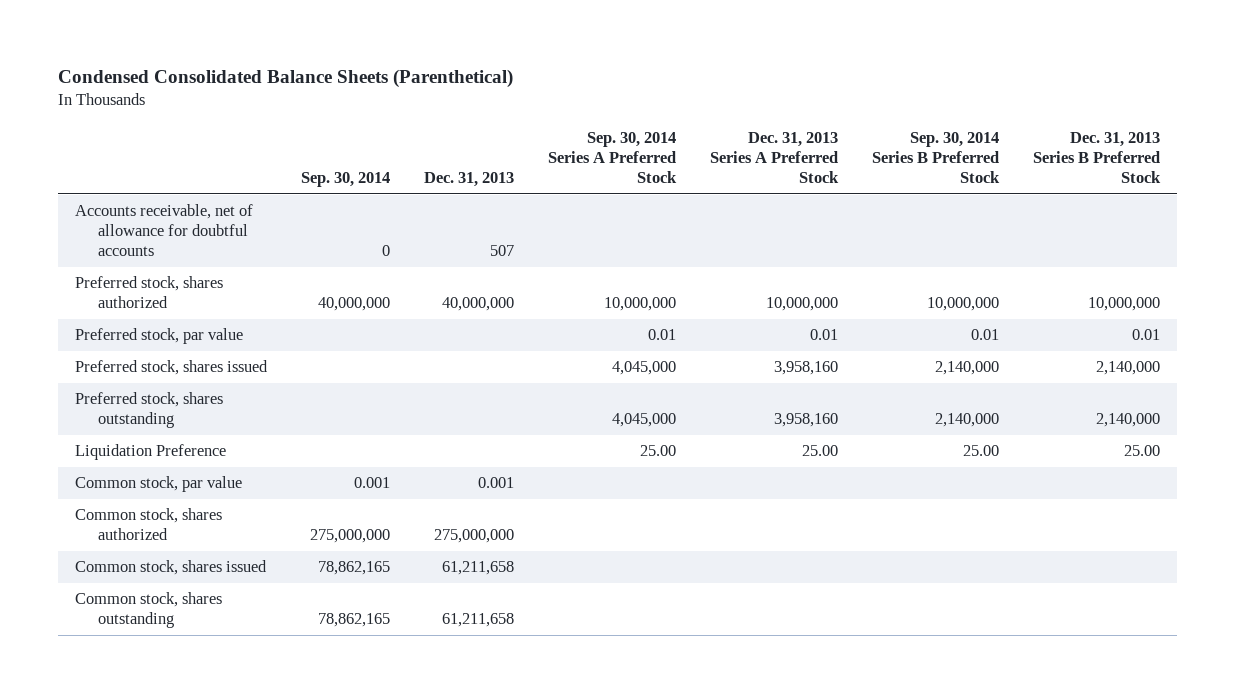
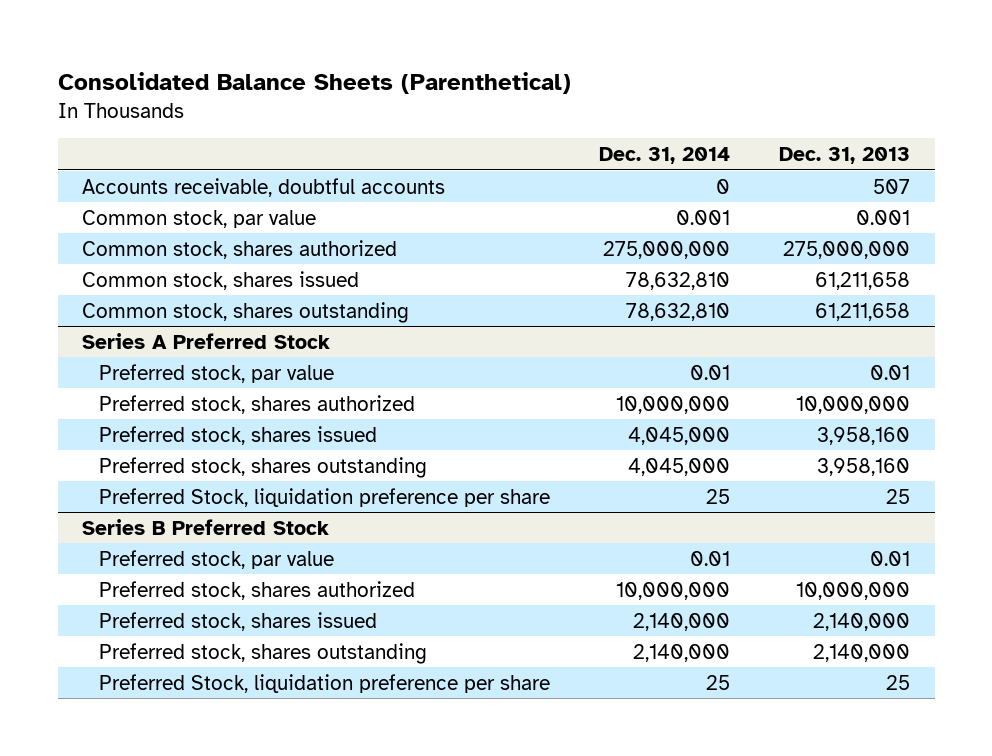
[57,69,513,89] Condensed Consolidated Balance Sheets (Parenthetical) -> [57,71,571,94] Consolidated Balance Sheets (Parenthetical)
[300,171,390,187] Sep. 30, 2014 -> none
[547,132,677,183] Sep. 30, 2014 Series A Preferred Stock -> none
[709,132,839,183] Dec. 31, 2013 Series A Preferred Stock -> none
[871,132,1000,183] Sep. 30, 2014 Series B Preferred Stock -> none
[1032,132,1161,183] Dec. 31, 2013 Series B Preferred Stock -> none
none -> [599,147,731,165] Dec. 31, 2014
[74,276,223,309] Preferred stock, shares authorized -> none
[74,328,243,345] Preferred stock, par value -> none
[74,360,268,376] Preferred stock, shares issued -> none
[74,392,223,429] Preferred stock, shares outstanding -> none
[74,444,226,461] Liquidation Preference -> none
[74,204,253,257] Accounts receivable, net of allowance for doubtful accounts -> [82,177,446,197] Accounts receivable, doubtful accounts
none -> [82,332,331,349] Series A Preferred Stock
none -> [99,363,335,383] Preferred stock, par value
none -> [99,394,416,414] Preferred stock, shares authorized
none -> [99,425,378,445] Preferred stock, shares issued
none -> [99,456,428,478] Preferred stock, shares outstanding
none -> [99,487,551,507] Preferred Stock, liquidation preference per share
none -> [82,518,330,535] Series B Preferred Stock
none -> [99,549,335,569] Preferred stock, par value
none -> [99,580,416,600] Preferred stock, shares authorized
none -> [99,611,378,631] Preferred stock, shares issued
none -> [99,642,428,664] Preferred stock, shares outstanding
none -> [99,673,551,693] Preferred Stock, liquidation preference per share

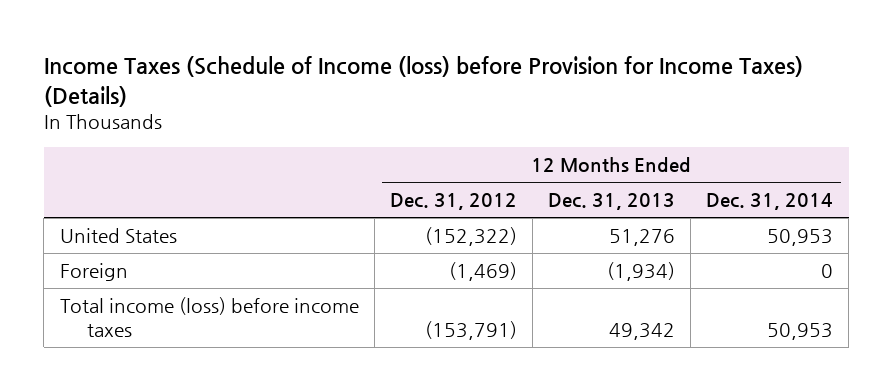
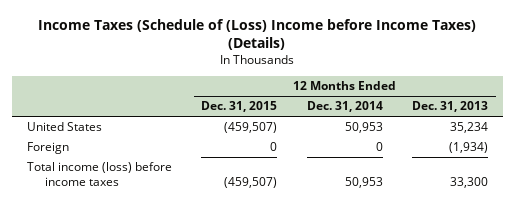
[43,56,803,107] Income Taxes (Schedule of Income (loss) before Provision for Income Taxes) (Details) -> [38,19,477,51] Income Taxes (Schedule of (Loss) Income before Income Taxes) (Details)
[389,193,517,211] Dec. 31, 2012 -> none
none -> [201,101,278,113] Dec. 31, 2015
[608,229,675,247] 51,276 -> [450,122,489,134] 35,234
[608,323,675,341] 49,342 -> [450,176,489,188] 33,300

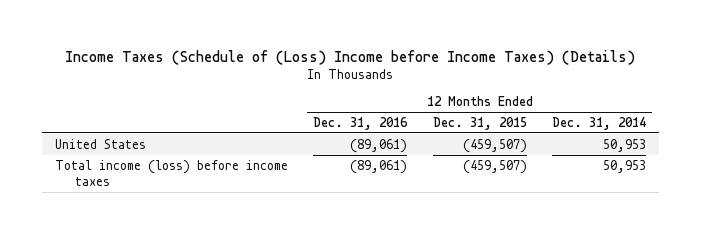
[412,101,489,113] Dec. 31, 2013 -> none
none -> [313,116,409,130] Dec. 31, 2016
[26,142,69,155] Foreign -> none

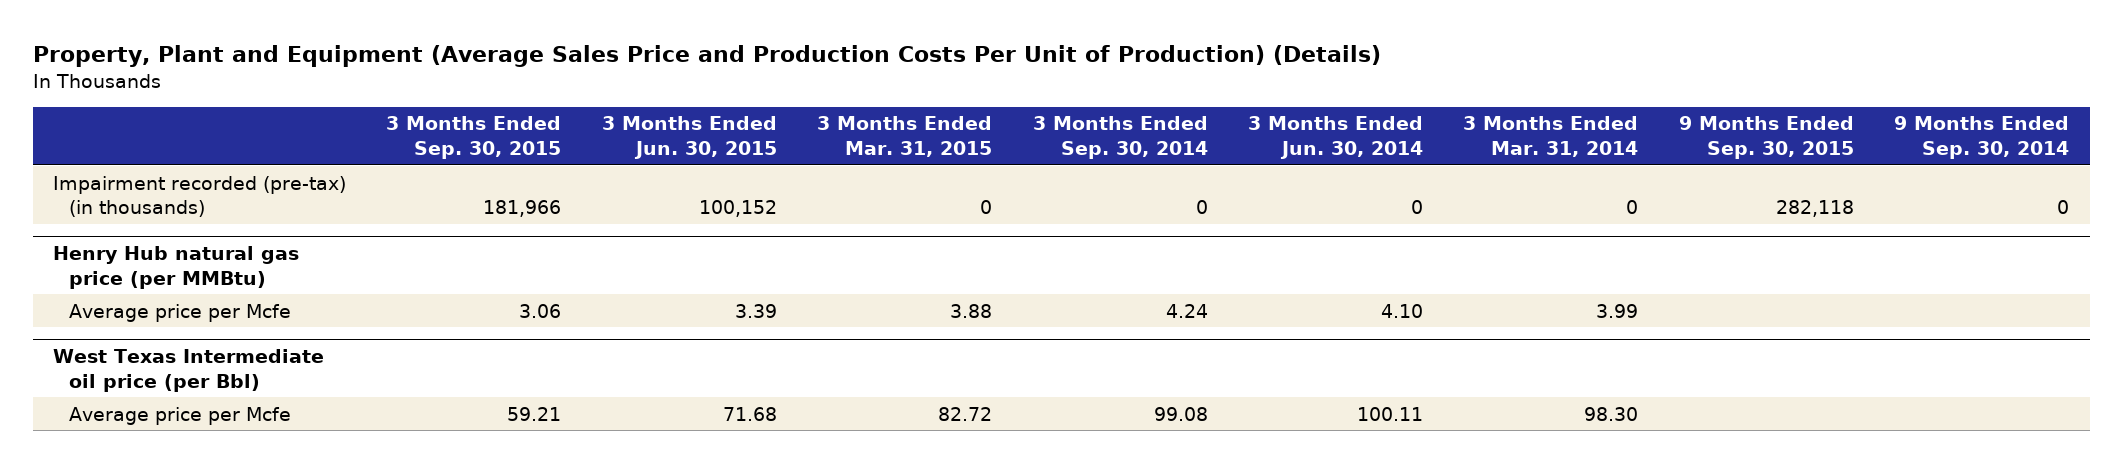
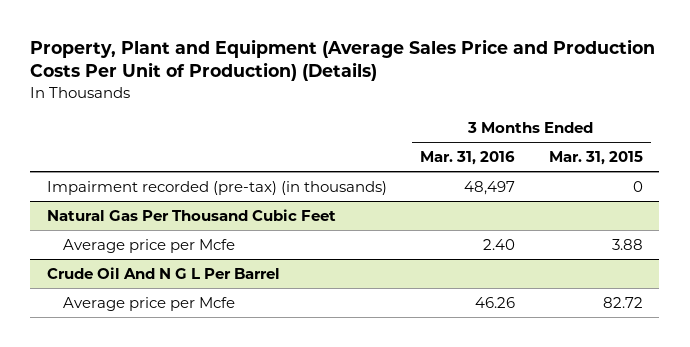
[386,116,562,160] 3 Months Ended Sep. 30, 2015 -> none
[601,116,777,160] 3 Months Ended Jun. 30, 2015 -> none
[1032,116,1208,160] 3 Months Ended Sep. 30, 2014 -> none
[1248,116,1424,160] 3 Months Ended Jun. 30, 2014 -> none
[1463,116,1639,158] 3 Months Ended Mar. 31, 2014 -> none
[1678,116,1854,160] 9 Months Ended Sep. 30, 2015 -> none
[1894,116,2070,160] 9 Months Ended Sep. 30, 2014 -> none
none -> [420,150,516,165] Mar. 31, 2016
[52,245,299,289] Henry Hub natural gas price (per MMBtu) -> [46,208,336,221] Natural Gas Per Thousand Cubic Feet
[52,348,324,392] West Texas Intermediate oil price (per Bbl) -> [46,266,280,279] Crude Oil And N G L Per Barrel

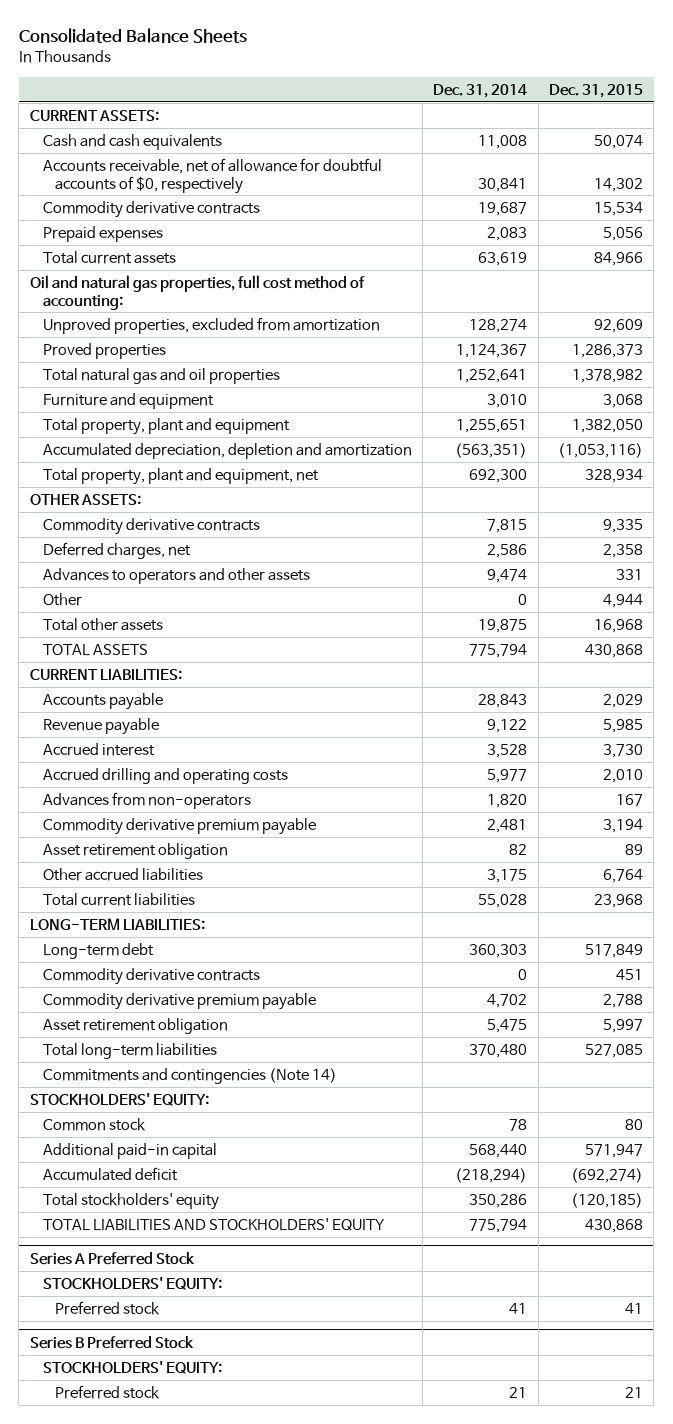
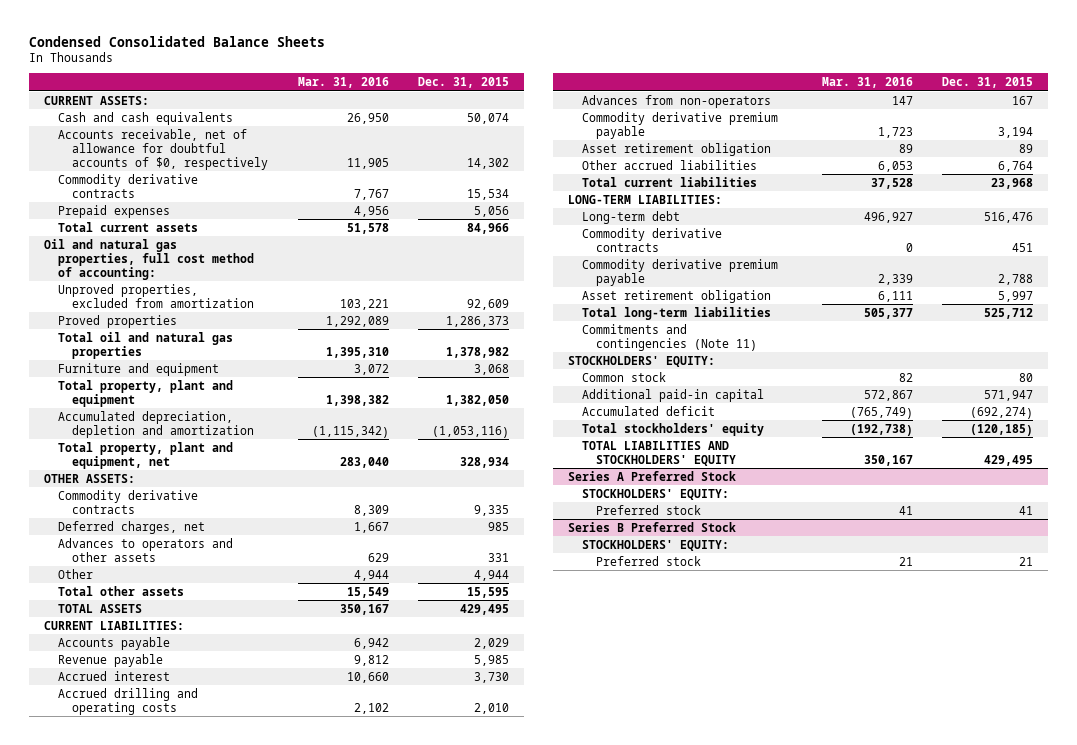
[18,28,247,44] Consolidated Balance Sheets -> [28,35,325,47] Condensed Consolidated Balance Sheets
[433,83,528,98] Dec. 31, 2014 -> none
none -> [297,77,389,89] Mar. 31, 2016
[42,367,280,384] Total natural gas and oil properties -> [57,331,233,359] Total oil and natural gas properties
[602,543,643,558] 2,358 -> [488,521,510,531] 985
[593,618,643,633] 16,968 -> [467,586,510,598] 15,595
[584,643,643,658] 430,868 -> [460,603,510,615] 429,495
[584,943,643,958] 517,849 -> [984,211,1034,223] 516,476
[584,1043,643,1058] 527,085 -> [984,307,1034,319] 525,712
[42,1067,337,1084] Commitments and contingencies (Note 14) -> [581,323,758,351] Commitments and contingencies (Note 11)
[584,1218,643,1233] 430,868 -> [984,454,1034,466] 429,495

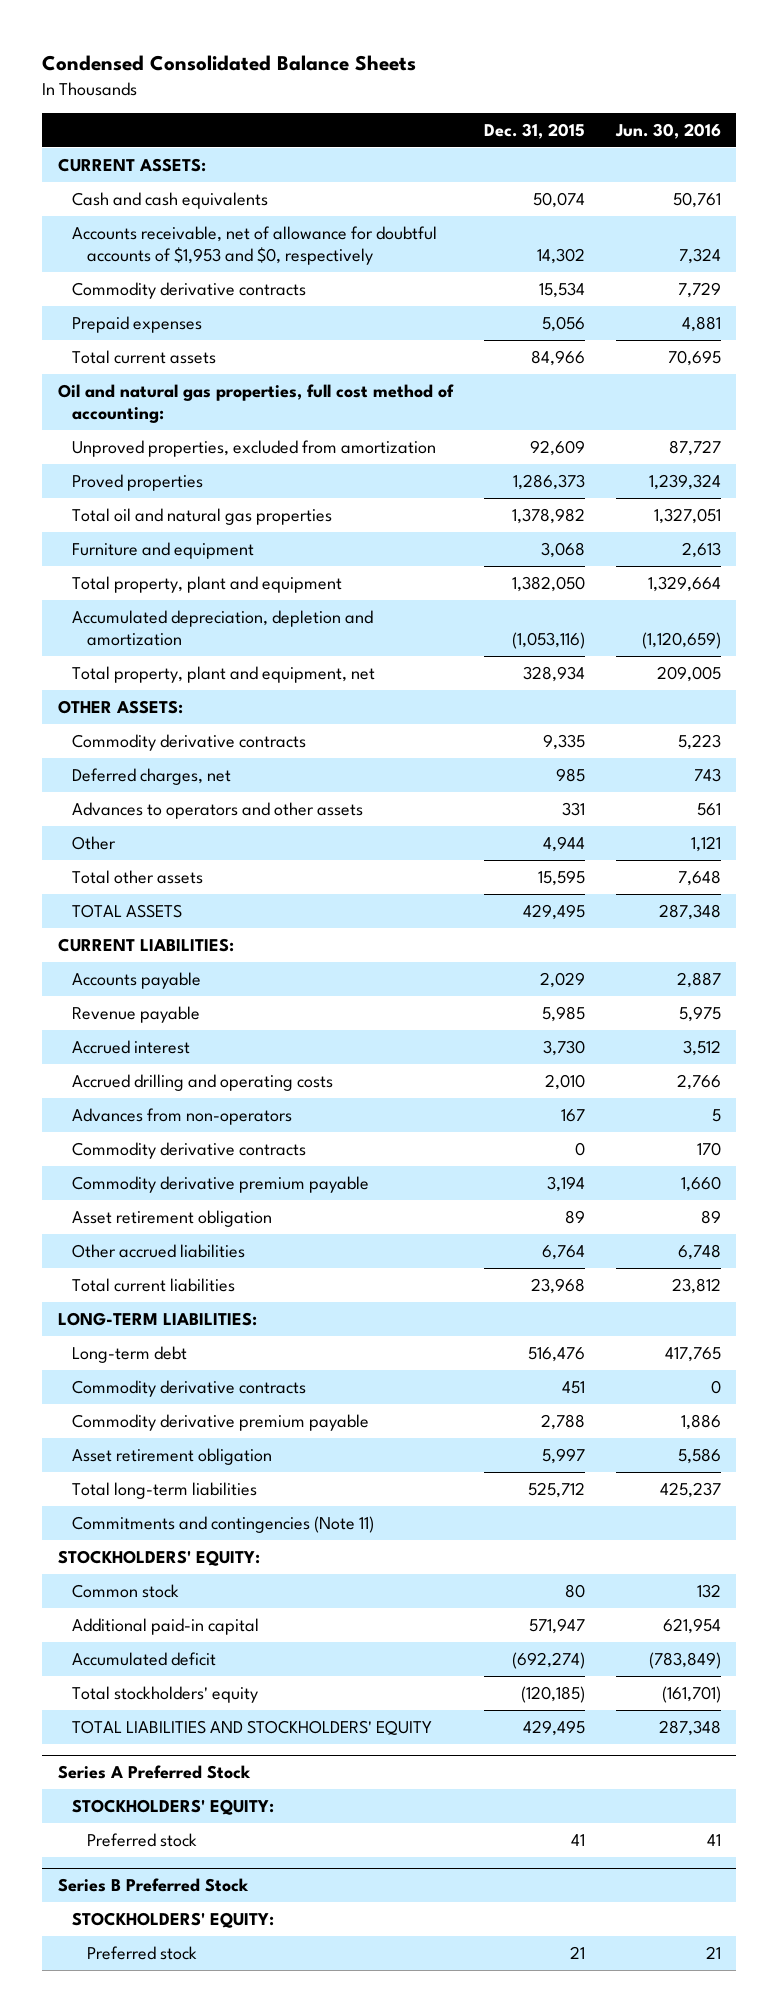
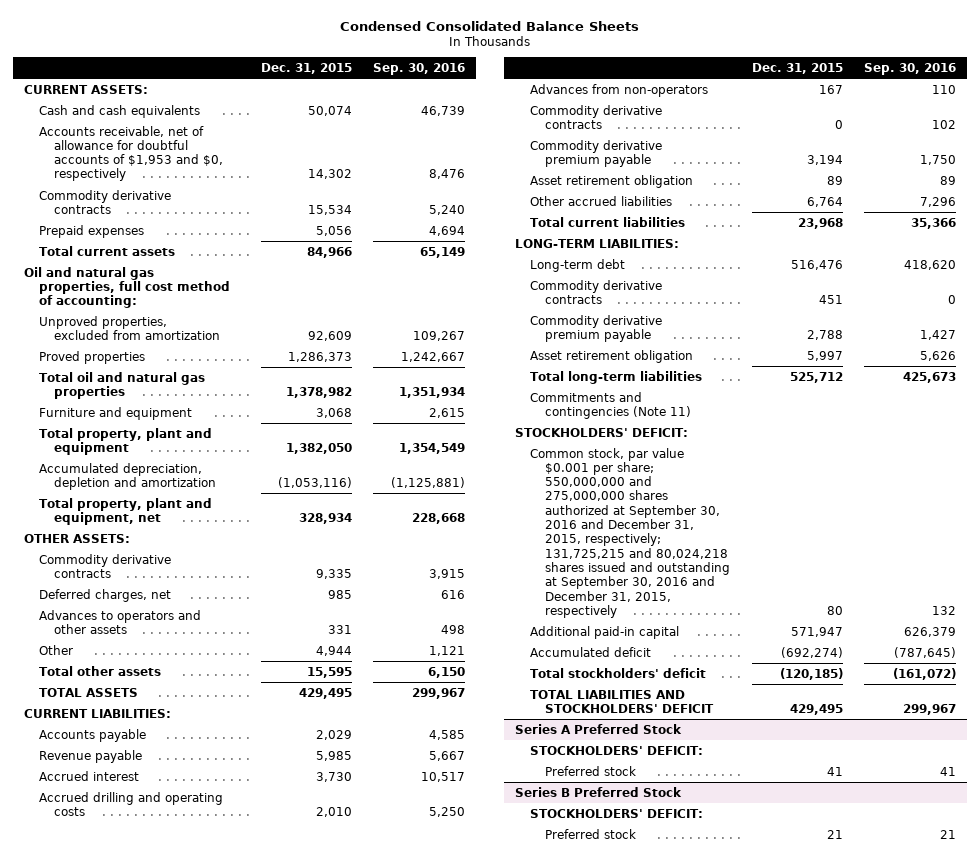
[614,122,721,139] Jun. 30, 2016 -> none
none -> [372,62,465,75] Sep. 30, 2016
[57,1550,260,1567] STOCKHOLDERS' EQUITY: -> [514,427,688,437] STOCKHOLDERS' DEFICIT:
[72,1584,180,1599] Common stock -> [529,447,731,618] Common stock, par value $0.001 per share; 550,000,000 and 275,000,000 shares authorized at September 30, 2016 and December 31, 2015, respectively; 131,725,215 and 80,024,218 shares issued and outstanding at September 30, 2016 and December 31, 2015, respectively
[72,1686,259,1704] Total stockholders' equity -> [529,667,706,678] Total stockholders' deficit
[72,1720,433,1736] TOTAL LIABILITIES AND STOCKHOLDERS' EQUITY -> [529,689,715,713] TOTAL LIABILITIES AND STOCKHOLDERS' DEFICIT
[72,1799,275,1816] STOCKHOLDERS' EQUITY: -> [529,745,703,755] STOCKHOLDERS' DEFICIT:
[72,1912,275,1929] STOCKHOLDERS' EQUITY: -> [529,808,703,818] STOCKHOLDERS' DEFICIT:

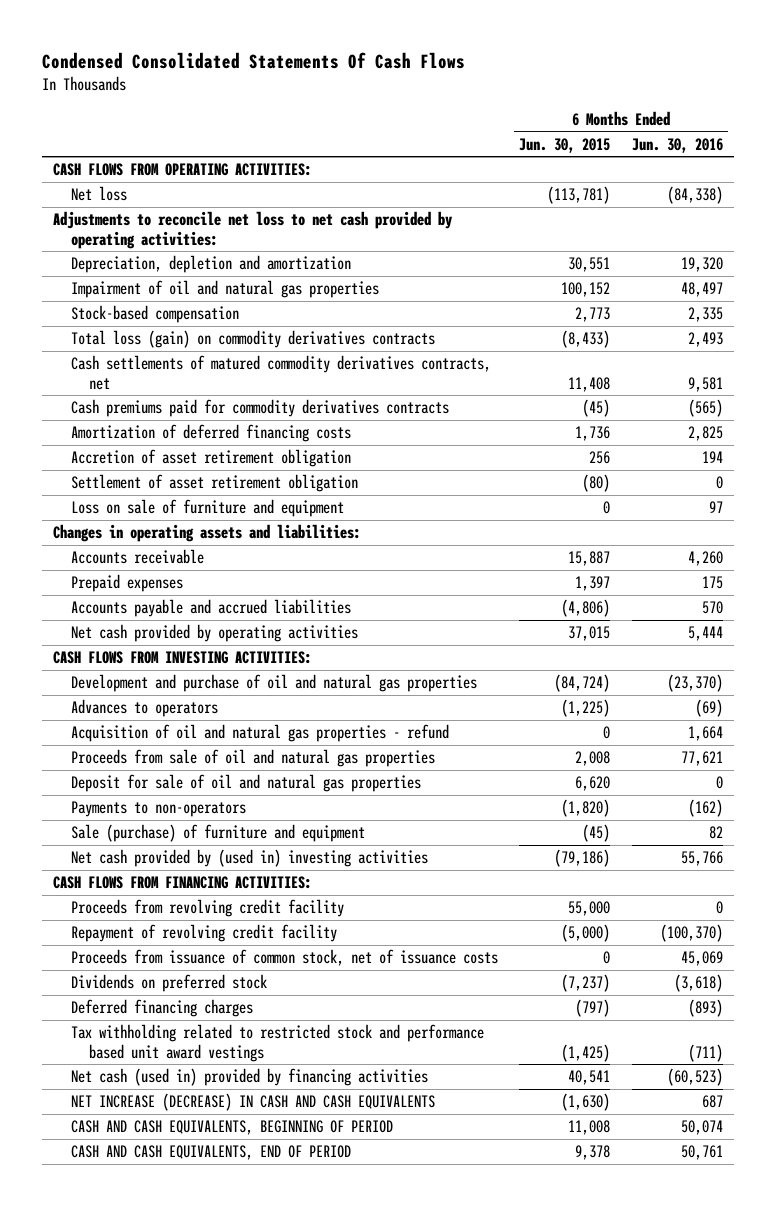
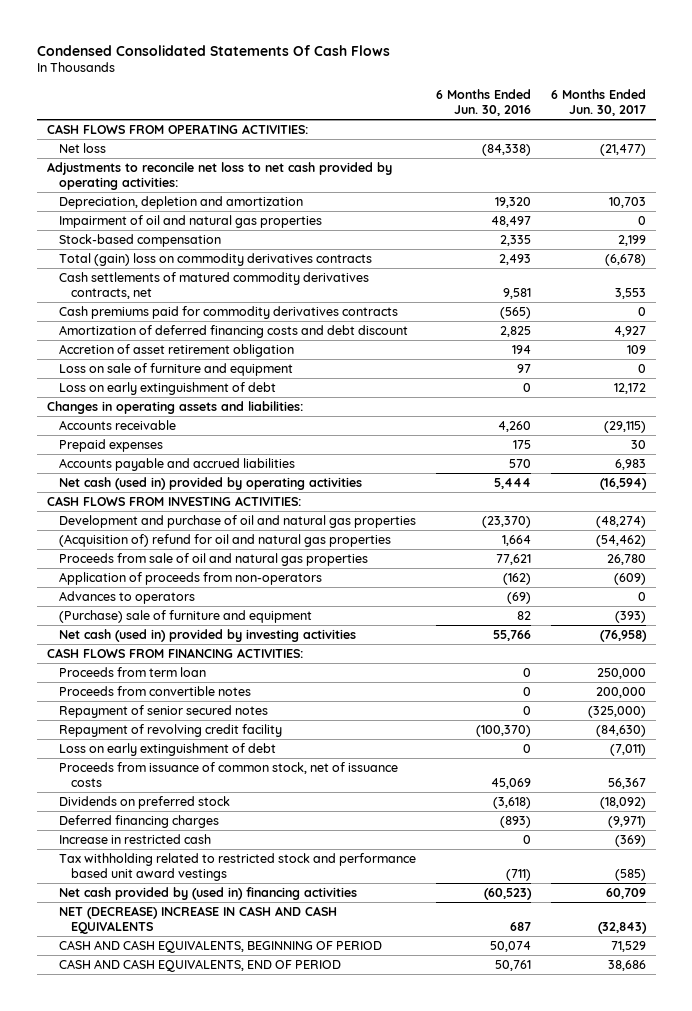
[519,137,611,153] Jun. 30, 2015 -> none
none -> [550,88,646,116] 6 Months Ended Jun. 30, 2017
[70,330,435,349] Total loss (gain) on commodity derivatives contracts -> [59,252,373,266] Total (gain) loss on commodity derivatives contracts
[70,424,351,443] Amortization of deferred financing costs -> [59,324,409,338] Amortization of deferred financing costs and debt discount
[70,474,358,493] Settlement of asset retirement obligation -> none
none -> [59,381,277,395] Loss on early extinguishment of debt
[70,624,358,643] Net cash provided by operating activities -> [59,476,363,490] Net cash (used in) provided by operating activities
[70,724,449,743] Acquisition of oil and natural gas properties - refund -> [59,533,392,547] (Acquisition of) refund for oil and natural gas properties
[70,774,421,793] Deposit for sale of oil and natural gas properties -> none
[70,801,246,818] Payments to non-operators -> [59,571,323,585] Application of proceeds from non-operators
[70,699,218,718] Advances to operators -> [59,590,196,604] Advances to operators
[70,824,365,843] Sale (purchase) of furniture and equipment -> [59,609,313,623] (Purchase) sale of furniture and equipment
[70,849,428,868] Net cash provided by (used in) investing activities -> [59,628,357,642] Net cash (used in) provided by investing activities
[70,899,344,918] Proceeds from revolving credit facility -> none
none -> [59,666,207,677] Proceeds from term loan
none -> [59,685,252,696] Proceeds from convertible notes
none -> [59,704,269,718] Repayment of senior secured notes
none -> [59,742,277,756] Loss on early extinguishment of debt
none -> [59,833,212,844] Increase in restricted cash
[70,1068,428,1087] Net cash (used in) provided by financing activities -> [59,886,358,900] Net cash provided by (used in) financing activities
[70,1093,435,1112] NET INCREASE (DECREASE) IN CASH AND CASH EQUIVALENTS -> [59,905,338,935] NET (DECREASE) INCREASE IN CASH AND CASH EQUIVALENTS

